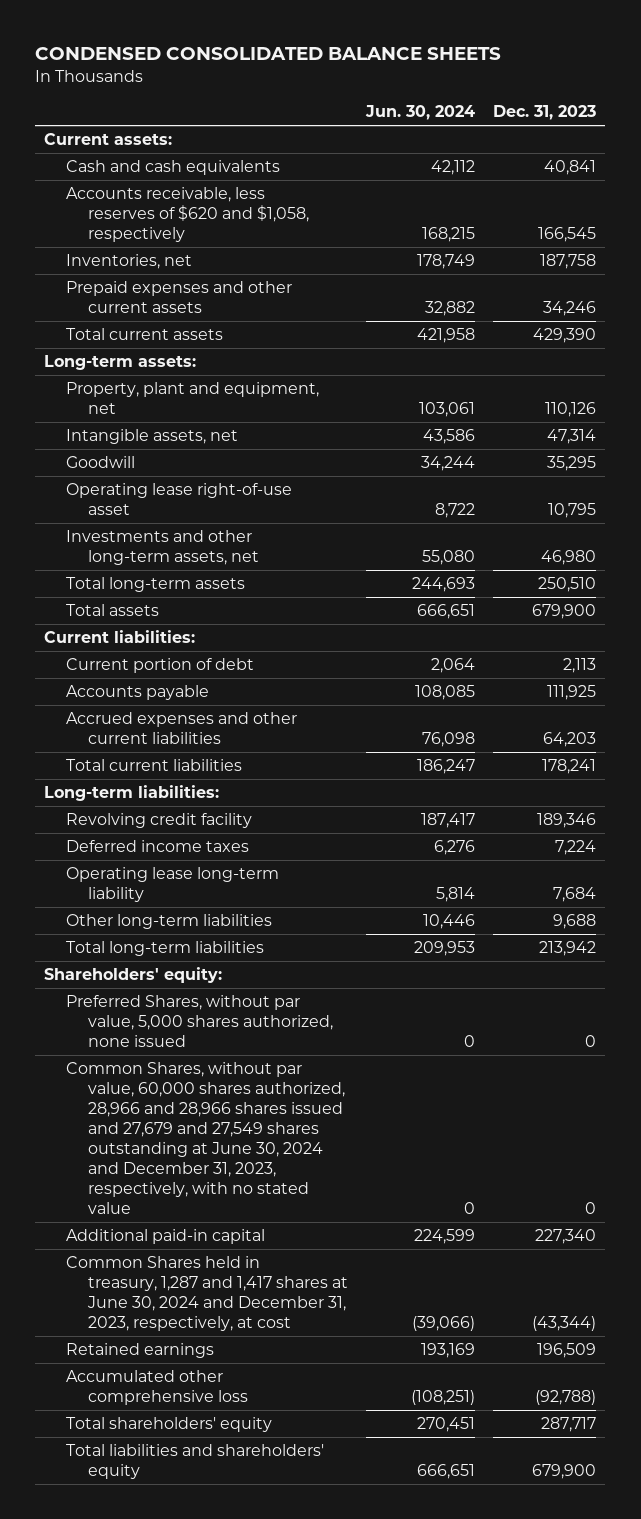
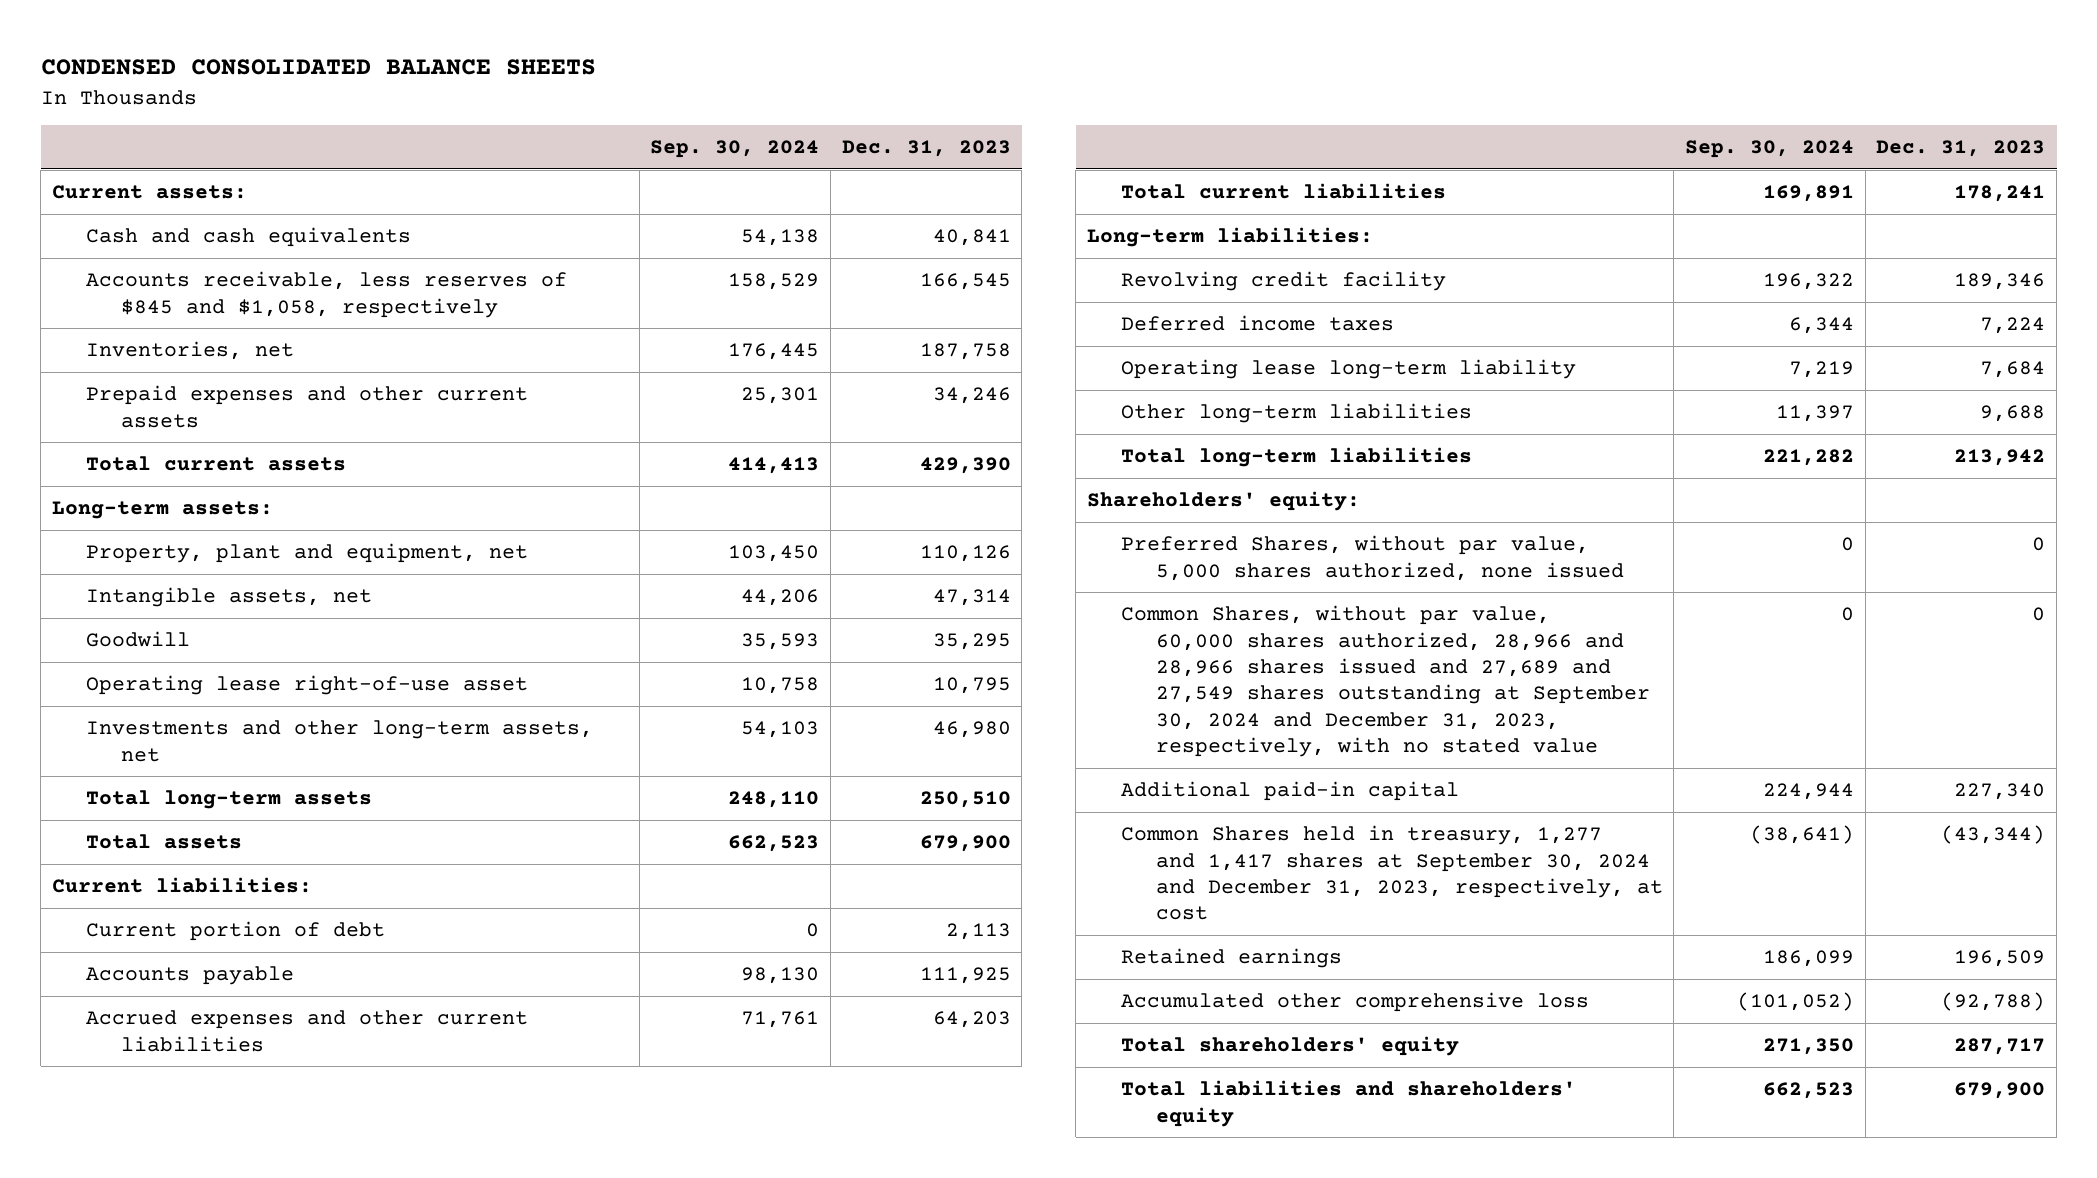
[365,105,476,121] Jun. 30, 2024 -> none
none -> [650,140,820,159] Sep. 30, 2024
[66,187,310,243] Accounts receivable, less reserves of $620 and $1,058, respectively -> [86,271,568,318] Accounts receivable, less reserves of $845 and $1,058, respectively
[66,1062,346,1214] Common Shares, without par value, 60,000 shares authorized, 28,966 and 28,966 shares issued and 27,679 and 27,549 shares outstanding at June 30, 2024 and December 31, 2023, respectively, with no stated value -> [1121,605,1650,758] Common Shares, without par value, 60,000 shares authorized, 28,966 and 28,966 shares issued and 27,689 and 27,549 shares outstanding at September 30, 2024 and December 31, 2023, respectively, with no stated value
[66,1256,349,1332] Common Shares held in treasury, 1,287 and 1,417 shares at June 30, 2024 and December 31, 2023, respectively, at cost -> [1121,825,1663,921] Common Shares held in treasury, 1,277 and 1,417 shares at September 30, 2024 and December 31, 2023, respectively, at cost

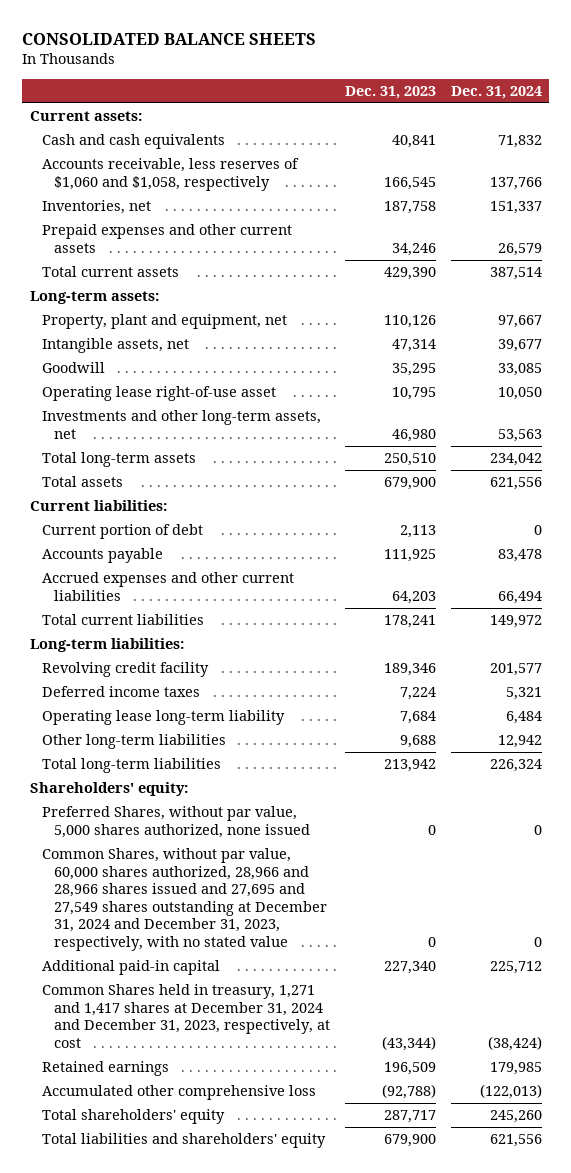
[40,59,596,76] CONDENSED CONSOLIDATED BALANCE SHEETS -> [22,32,317,45] CONSOLIDATED BALANCE SHEETS
[650,140,820,159] Sep. 30, 2024 -> none
none -> [450,85,542,99] Dec. 31, 2024
[86,271,568,318] Accounts receivable, less reserves of $845 and $1,058, respectively -> [41,158,299,191] Accounts receivable, less reserves of $1,060 and $1,058, respectively
[1121,605,1650,758] Common Shares, without par value, 60,000 shares authorized, 28,966 and 28,966 shares issued and 27,689 and 27,549 shares outstanding at September 30, 2024 and December 31, 2023, respectively, with no stated value -> [41,848,327,951] Common Shares, without par value, 60,000 shares authorized, 28,966 and 28,966 shares issued and 27,695 and 27,549 shares outstanding at December 31, 2024 and December 31, 2023, respectively, with no stated value
[1121,825,1663,921] Common Shares held in treasury, 1,277 and 1,417 shares at September 30, 2024 and December 31, 2023, respectively, at cost -> [41,984,330,1048] Common Shares held in treasury, 1,271 and 1,417 shares at December 31, 2024 and December 31, 2023, respectively, at cost

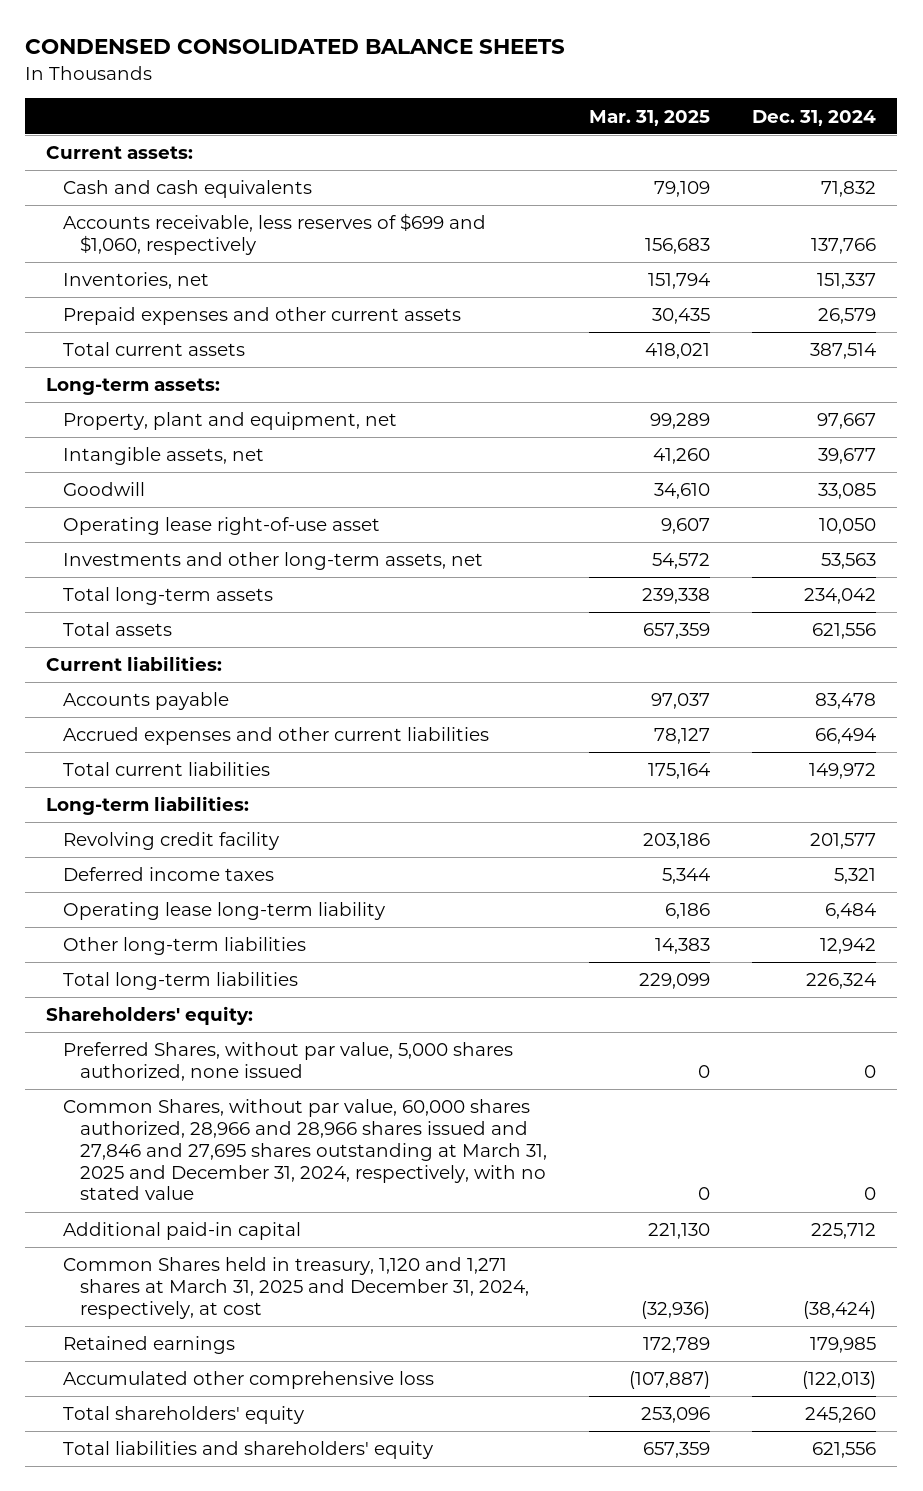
[22,32,317,45] CONSOLIDATED BALANCE SHEETS -> [25,39,566,55] CONDENSED CONSOLIDATED BALANCE SHEETS
[344,85,436,99] Dec. 31, 2023 -> none
none -> [589,109,711,126] Mar. 31, 2025
[41,158,299,191] Accounts receivable, less reserves of $1,060 and $1,058, respectively -> [63,213,487,256] Accounts receivable, less reserves of $699 and $1,060, respectively
[41,524,203,540] Current portion of debt -> none
[41,848,327,951] Common Shares, without par value, 60,000 shares authorized, 28,966 and 28,966 shares issued and 27,695 and 27,549 shares outstanding at December 31, 2024 and December 31, 2023, respectively, with no stated value -> [63,1099,547,1201] Common Shares, without par value, 60,000 shares authorized, 28,966 and 28,966 shares issued and 27,846 and 27,695 shares outstanding at March 31, 2025 and December 31, 2024, respectively, with no stated value
[41,984,330,1048] Common Shares held in treasury, 1,271 and 1,417 shares at December 31, 2024 and December 31, 2023, respectively, at cost -> [63,1257,529,1319] Common Shares held in treasury, 1,120 and 1,271 shares at March 31, 2025 and December 31, 2024, respectively, at cost

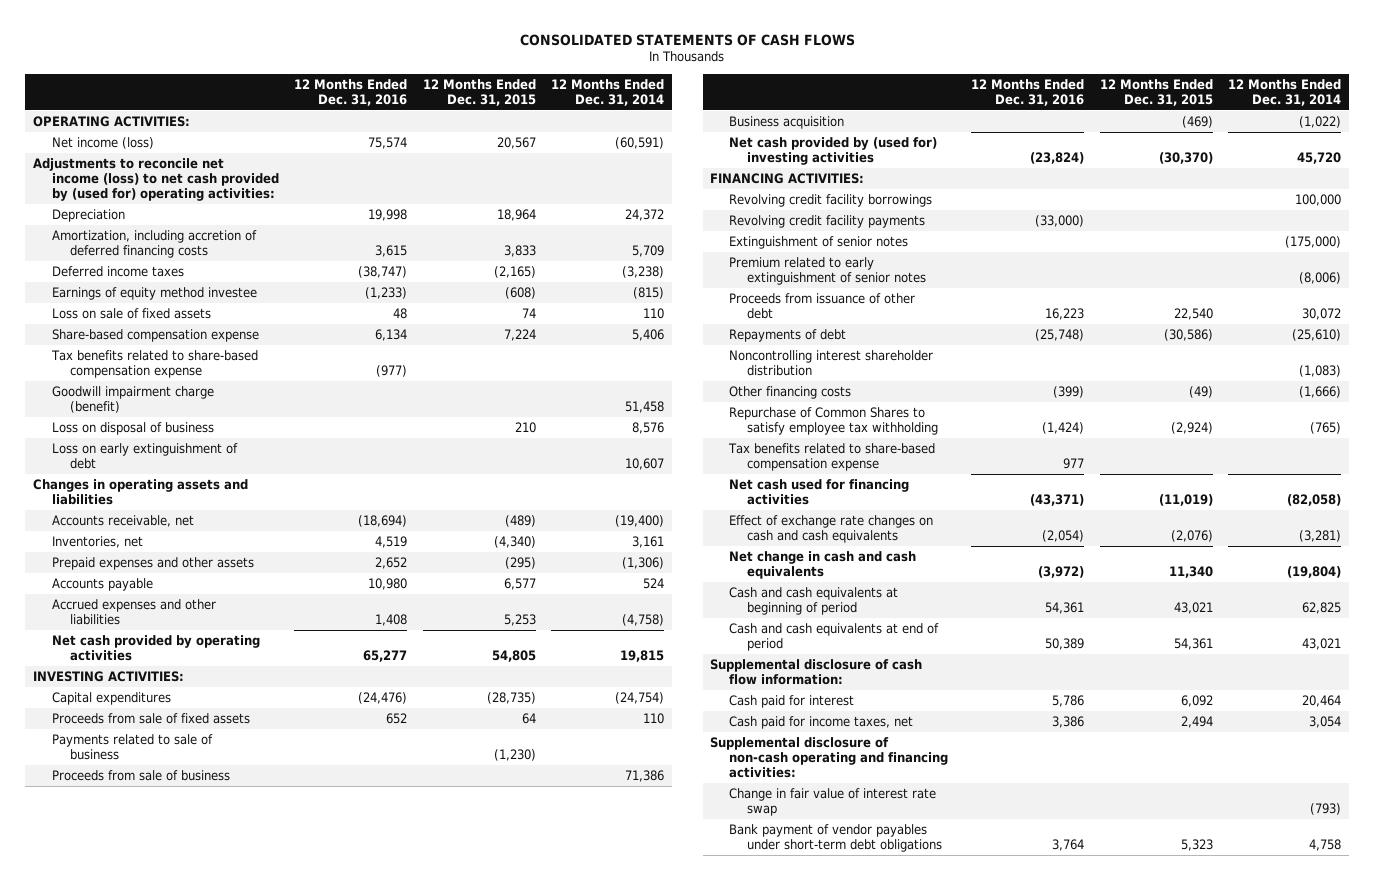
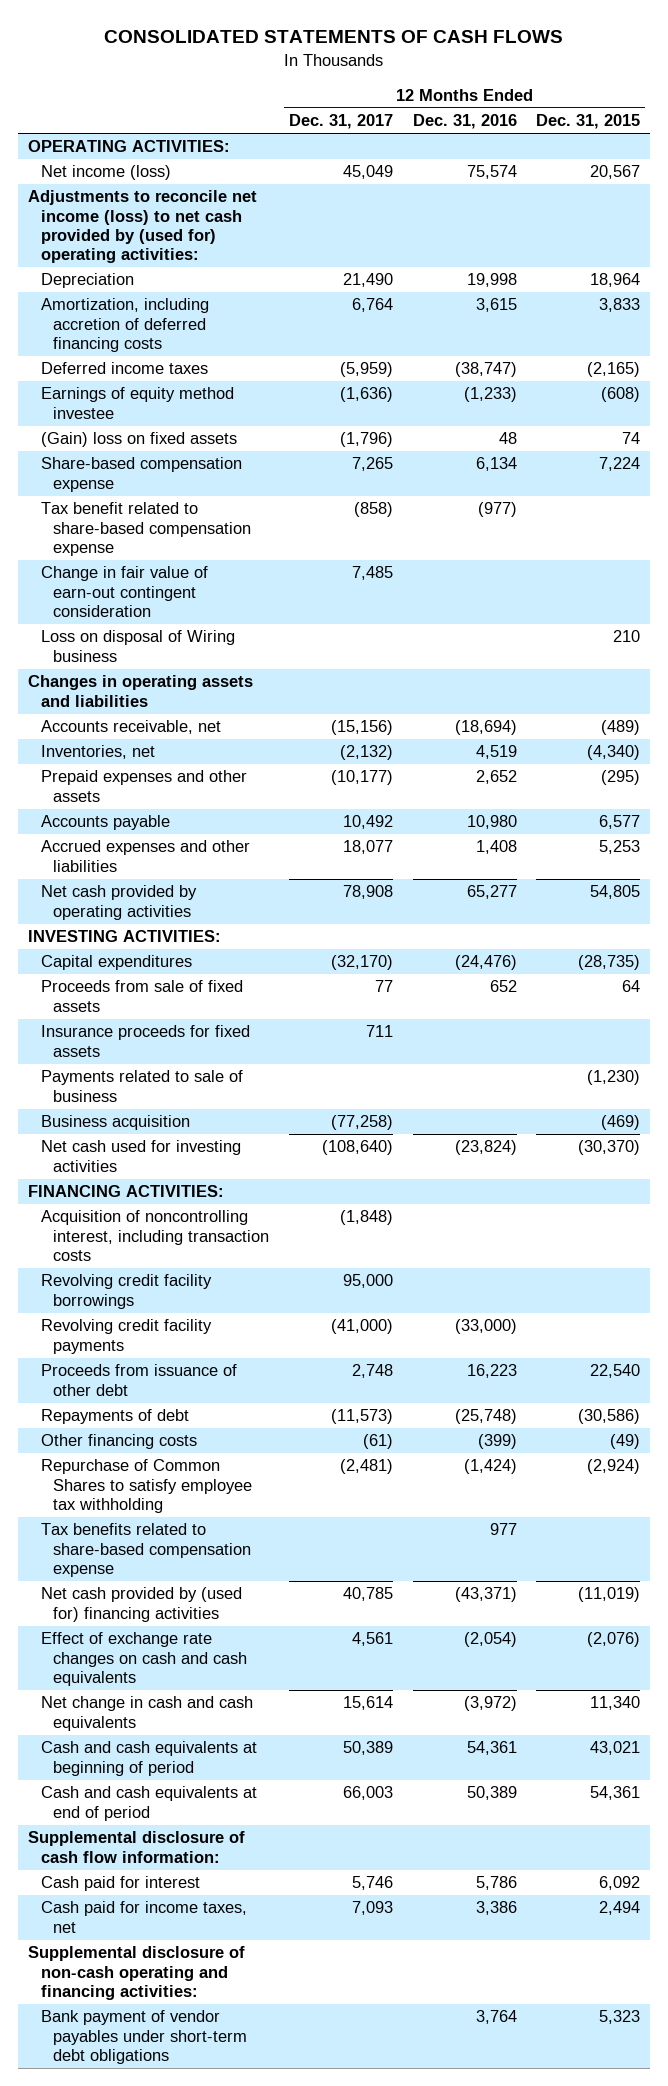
[551,78,665,106] 12 Months Ended Dec. 31, 2014 -> none
none -> [289,114,394,130] Dec. 31, 2017
[51,308,211,320] Loss on sale of fixed assets -> [40,432,237,448] (Gain) loss on fixed assets
[51,386,214,413] Goodwill impairment charge (benefit) -> none
[51,443,238,469] Loss on early extinguishment of debt -> none
[50,350,258,378] Tax benefits related to share-based compensation expense -> [40,502,252,557] Tax benefit related to share-based compensation expense
none -> [40,566,208,618] Change in fair value of earn-out contingent consideration
[51,422,214,436] Loss on disposal of business -> [40,630,235,662] Loss on disposal of Wiring business
none -> [40,1025,250,1057] Insurance proceeds for fixed assets
[51,770,230,782] Proceeds from sale of business -> none
[728,137,937,165] Net cash provided by (used for) investing activities -> [40,1140,241,1172] Net cash used for investing activities
none -> [40,1210,270,1262] Acquisition of noncontrolling interest, including transaction costs
[728,236,908,250] Extinguishment of senior notes -> none
[728,257,927,285] Premium related to early extinguishment of senior notes -> none
[728,350,933,376] Noncontrolling interest shareholder distribution -> none
[728,479,909,505] Net cash used for financing activities -> [40,1587,242,1622] Net cash provided by (used for) financing activities
[728,788,936,816] Change in fair value of interest rate swap -> none

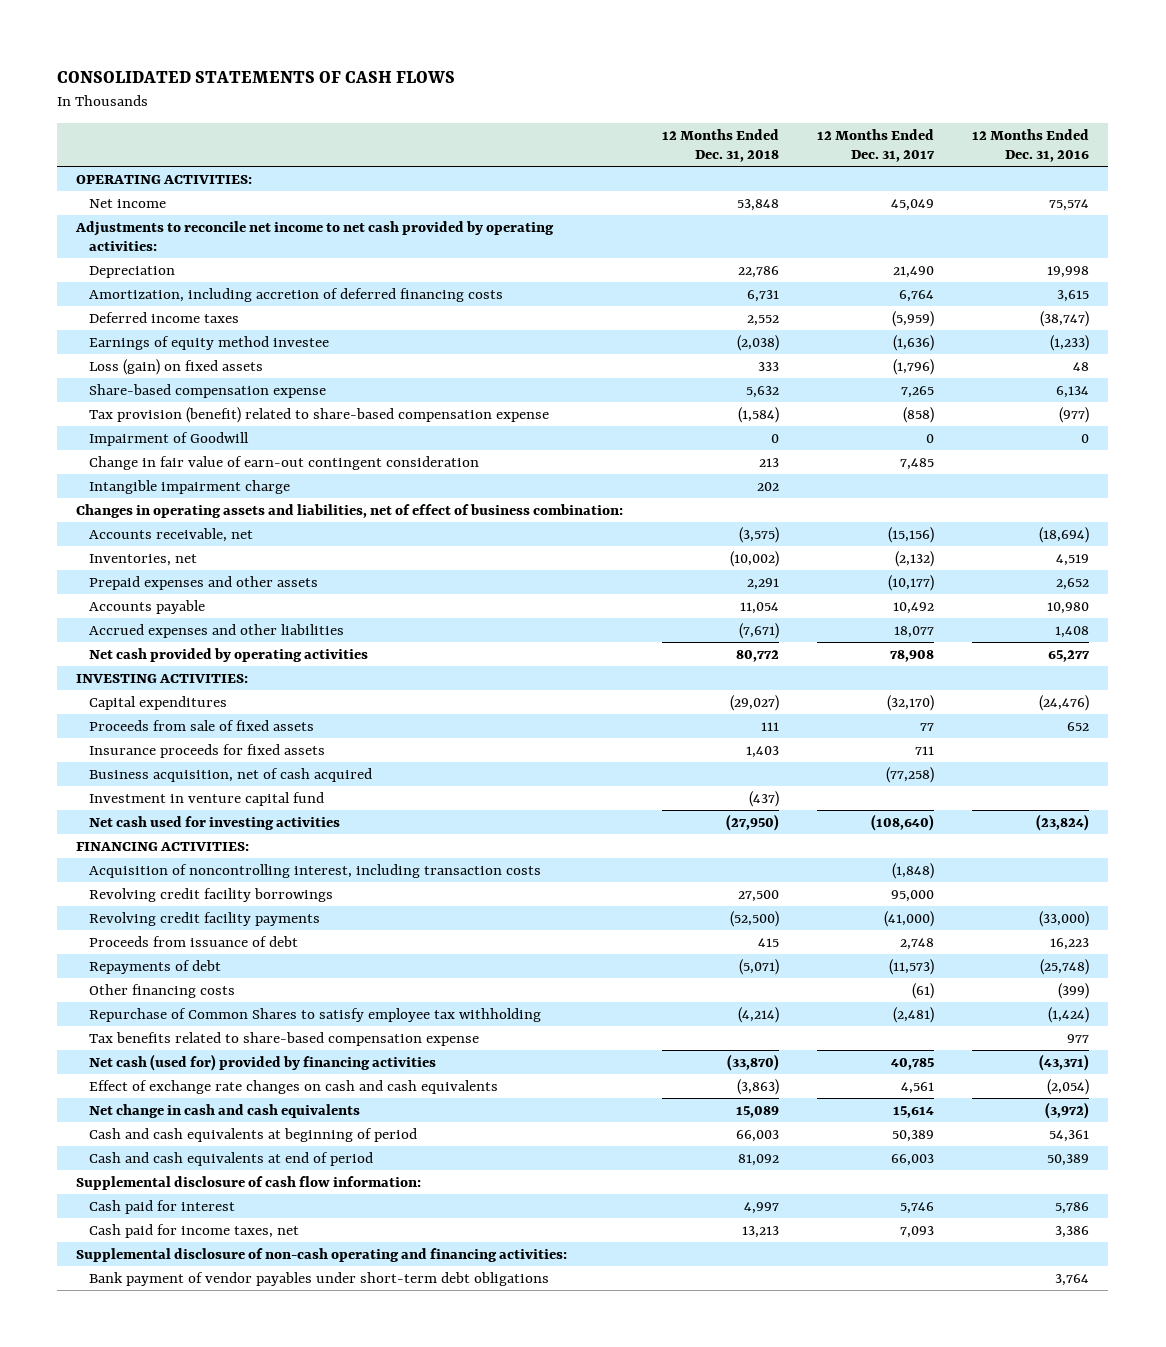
[536,114,641,130] Dec. 31, 2015 -> none
none -> [661,128,779,163] 12 Months Ended Dec. 31, 2018
[40,165,171,181] Net income (loss) -> [89,198,167,208] Net income
[27,190,257,264] Adjustments to reconcile net income (loss) to net cash provided by (used for) operating activities: -> [75,220,555,252] Adjustments to reconcile net income to net cash provided by operating activities:
[40,432,237,448] (Gain) loss on fixed assets -> [89,358,264,375] Loss (gain) on fixed assets
[40,502,252,557] Tax benefit related to share-based compensation expense -> [89,406,550,423] Tax provision (benefit) related to share-based compensation expense
none -> [89,431,250,446] Impairment of Goodwill
[40,630,235,662] Loss on disposal of Wiring business -> none
none -> [89,479,291,494] Intangible impairment charge
[27,675,253,707] Changes in operating assets and liabilities -> [76,503,624,518] Changes in operating assets and liabilities, net of effect of business combination:
[40,1070,243,1102] Payments related to sale of business -> none
[40,1115,190,1131] Business acquisition -> [89,767,373,782] Business acquisition, net of cash acquired
none -> [89,791,325,806] Investment in venture capital fund
[40,1364,237,1396] Proceeds from issuance of other debt -> [89,935,299,947] Proceeds from issuance of debt
[40,1587,242,1622] Net cash provided by (used for) financing activities -> [89,1053,437,1071] Net cash (used for) provided by financing activities

